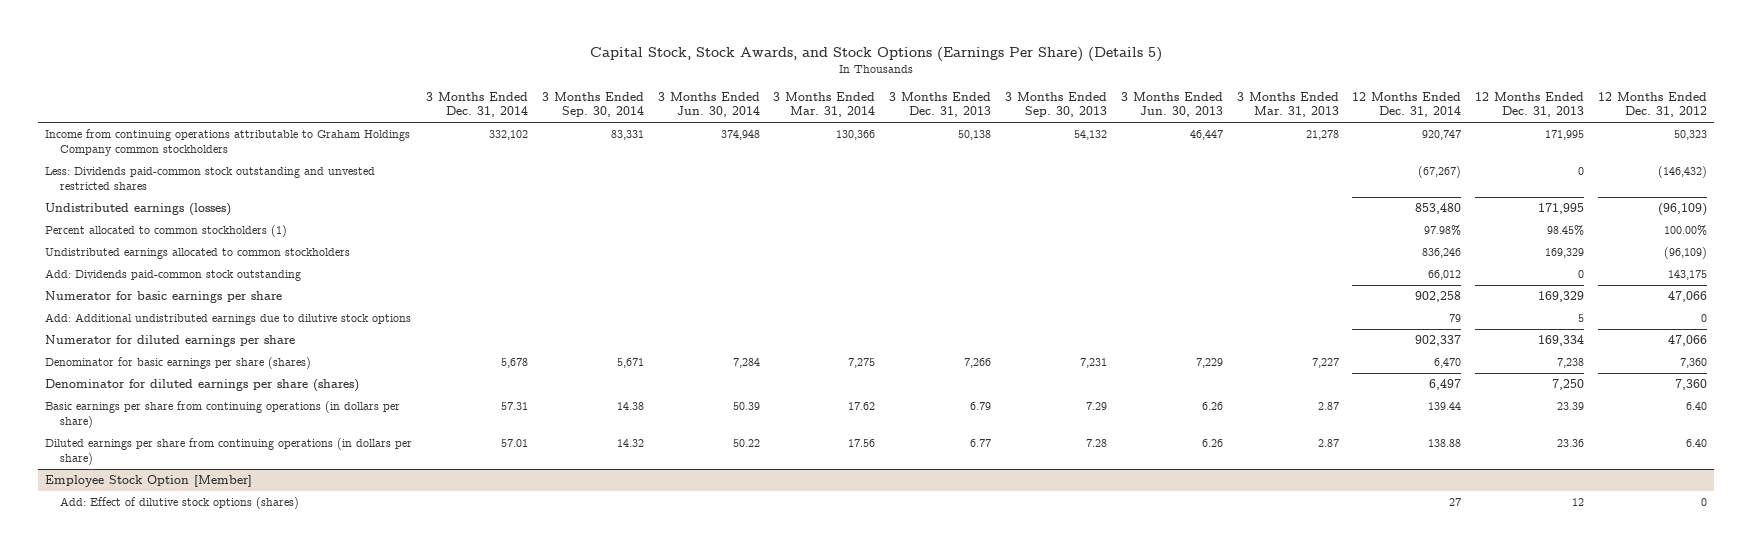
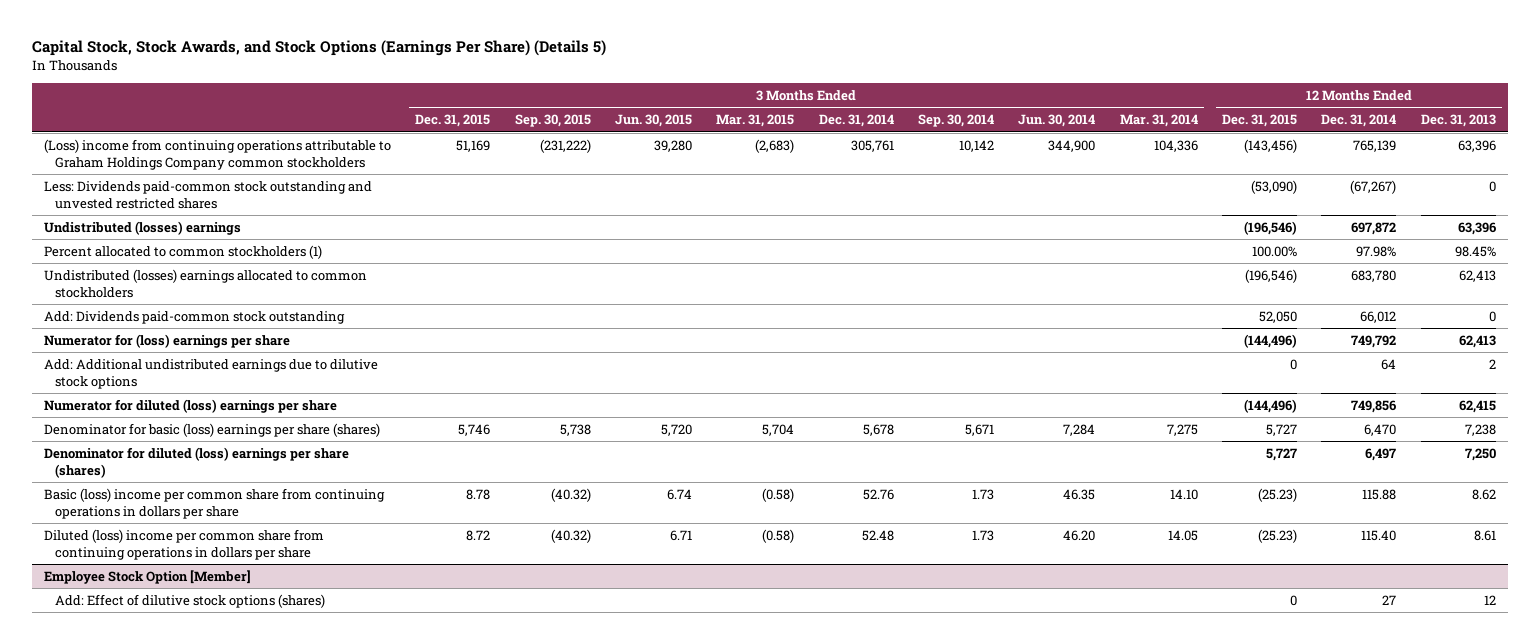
[889,91,992,118] 3 Months Ended Dec. 31, 2013 -> none
[1005,91,1108,118] 3 Months Ended Sep. 30, 2013 -> none
[1120,91,1223,118] 3 Months Ended Jun. 30, 2013 -> none
[1236,91,1339,118] 3 Months Ended Mar. 31, 2013 -> none
[1598,91,1708,118] 12 Months Ended Dec. 31, 2012 -> none
none -> [415,114,491,128] Dec. 31, 2015
none -> [514,114,591,128] Sep. 30, 2015
none -> [614,114,692,128] Jun. 30, 2015
none -> [716,114,795,128] Mar. 31, 2015
none -> [1221,114,1297,128] Dec. 31, 2015
[45,129,411,156] Income from continuing operations attributable to Graham Holdings Company common stockholders -> [43,138,391,170] (Loss) income from continuing operations attributable to Graham Holdings Company common stockholders
[489,130,529,141] 332,102 -> [850,139,894,152] 305,761
[610,130,644,141] 83,331 -> [958,139,994,152] 10,142
[720,130,760,141] 374,948 -> [1048,139,1096,152] 344,900
[836,130,876,141] 130,366 -> [1153,139,1198,152] 104,336
[1422,130,1462,141] 920,747 -> [1353,139,1397,152] 765,139
[1545,130,1585,141] 171,995 -> [1457,139,1496,152] 63,396
[45,203,232,217] Undistributed earnings (losses) -> [43,220,241,235] Undistributed (losses) earnings
[1415,203,1462,215] 853,480 -> [1351,221,1397,235] 697,872
[1538,203,1585,215] 171,995 -> [1457,221,1496,235] 63,396
[45,248,351,260] Undistributed earnings allocated to common stockholders -> [43,268,367,298] Undistributed (losses) earnings allocated to common stockholders
[1422,248,1462,259] 836,246 -> [1351,269,1397,282] 683,780
[1545,248,1585,259] 169,329 -> [1458,269,1496,282] 62,413
[45,291,283,304] Numerator for basic earnings per share -> [43,333,290,348] Numerator for (loss) earnings per share
[1415,291,1462,303] 902,258 -> [1351,334,1397,348] 749,792
[1538,291,1585,303] 169,329 -> [1458,334,1496,348] 62,413
[1449,314,1462,323] 79 -> [1381,358,1397,370] 64
[1578,314,1585,323] 5 -> [1488,358,1496,369] 2
[45,335,296,348] Numerator for diluted earnings per share -> [43,398,337,413] Numerator for diluted (loss) earnings per share
[1415,335,1462,347] 902,337 -> [1351,399,1397,413] 749,856
[1538,335,1585,347] 169,334 -> [1458,399,1496,413] 62,415
[45,357,312,370] Denominator for basic earnings per share (shares) -> [43,422,380,437] Denominator for basic (loss) earnings per share (shares)
[45,379,360,393] Denominator for diluted earnings per share (shares) -> [43,446,349,478] Denominator for diluted (loss) earnings per share (shares)
[45,401,401,428] Basic earnings per share from continuing operations (in dollars per share) -> [43,487,385,519] Basic (loss) income per common share from continuing operations in dollars per share
[501,402,529,411] 57.31 -> [862,488,894,500] 52.76
[616,402,644,411] 14.38 -> [971,488,994,500] 1.73
[732,402,760,411] 50.39 -> [1063,488,1096,500] 46.35
[848,402,876,411] 17.62 -> [1169,488,1198,500] 14.10
[1428,402,1462,411] 139.44 -> [1362,488,1397,500] 115.88
[1557,402,1585,411] 23.39 -> [1471,488,1496,500] 8.62
[45,438,413,465] Diluted earnings per share from continuing operations (in dollars per share) -> [43,528,324,560] Diluted (loss) income per common share from continuing operations in dollars per share
[501,439,529,448] 57.01 -> [861,529,894,541] 52.48
[616,439,644,448] 14.32 -> [971,529,994,541] 1.73
[732,439,760,448] 50.22 -> [1063,529,1096,541] 46.20
[848,439,876,448] 17.56 -> [1167,529,1198,541] 14.05
[1428,439,1462,448] 138.88 -> [1361,529,1397,541] 115.40
[1557,439,1585,448] 23.36 -> [1473,529,1496,541] 8.61

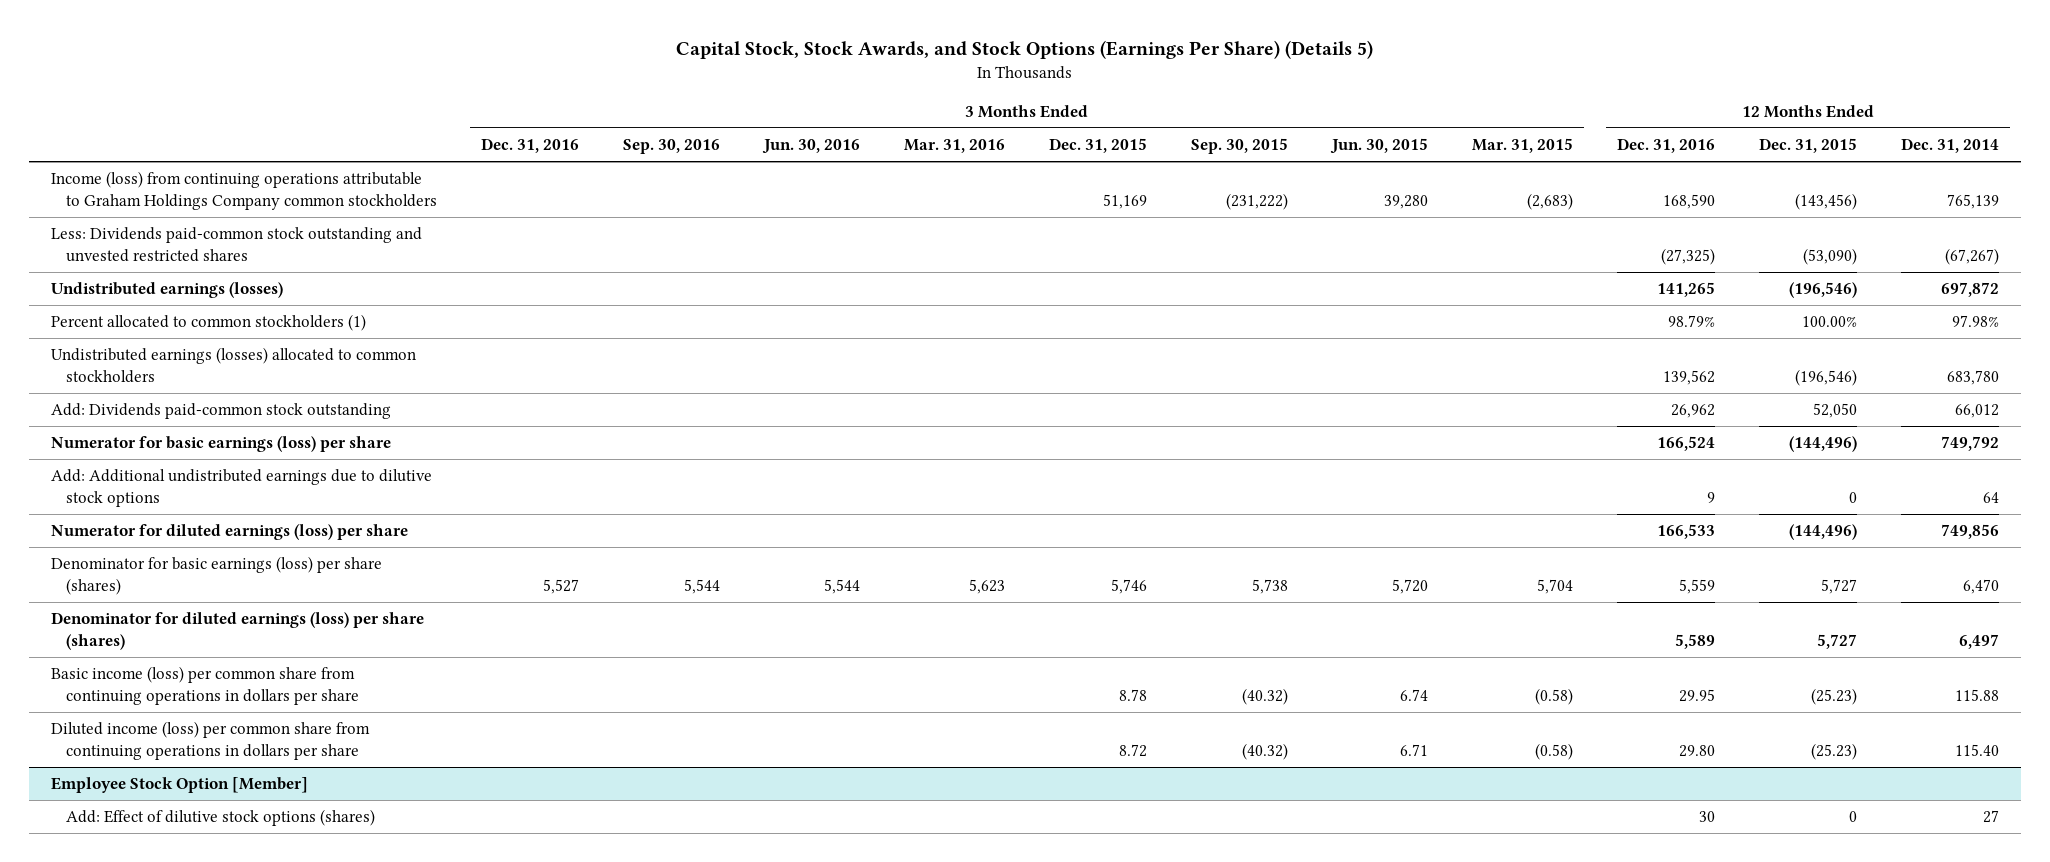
[818,114,894,128] Dec. 31, 2014 -> none
[917,114,994,128] Sep. 30, 2014 -> none
[1018,114,1096,128] Jun. 30, 2014 -> none
[1119,114,1198,128] Mar. 31, 2014 -> none
[1420,114,1496,128] Dec. 31, 2013 -> none
none -> [480,137,579,153] Dec. 31, 2016
none -> [622,138,720,154] Sep. 30, 2016
none -> [761,138,860,154] Jun. 30, 2016
none -> [903,138,1005,153] Mar. 31, 2016
none -> [1616,137,1715,153] Dec. 31, 2016
[43,138,391,170] (Loss) income from continuing operations attributable to Graham Holdings Company common stockholders -> [50,171,437,210] Income (loss) from continuing operations attributable to Graham Holdings Company common stockholders
[43,220,241,235] Undistributed (losses) earnings -> [50,282,283,299] Undistributed earnings (losses)
[43,268,367,298] Undistributed (losses) earnings allocated to common stockholders -> [50,347,416,383] Undistributed earnings (losses) allocated to common stockholders
[43,333,290,348] Numerator for (loss) earnings per share -> [50,436,391,453] Numerator for basic earnings (loss) per share
[43,398,337,413] Numerator for diluted (loss) earnings per share -> [50,524,408,541] Numerator for diluted earnings (loss) per share
[43,422,380,437] Denominator for basic (loss) earnings per share (shares) -> [50,556,382,595] Denominator for basic earnings (loss) per share (shares)
[43,446,349,478] Denominator for diluted (loss) earnings per share (shares) -> [50,612,424,650] Denominator for diluted earnings (loss) per share (shares)
[43,487,385,519] Basic (loss) income per common share from continuing operations in dollars per share -> [50,666,359,705] Basic income (loss) per common share from continuing operations in dollars per share
[43,528,324,560] Diluted (loss) income per common share from continuing operations in dollars per share -> [50,721,370,760] Diluted income (loss) per common share from continuing operations in dollars per share

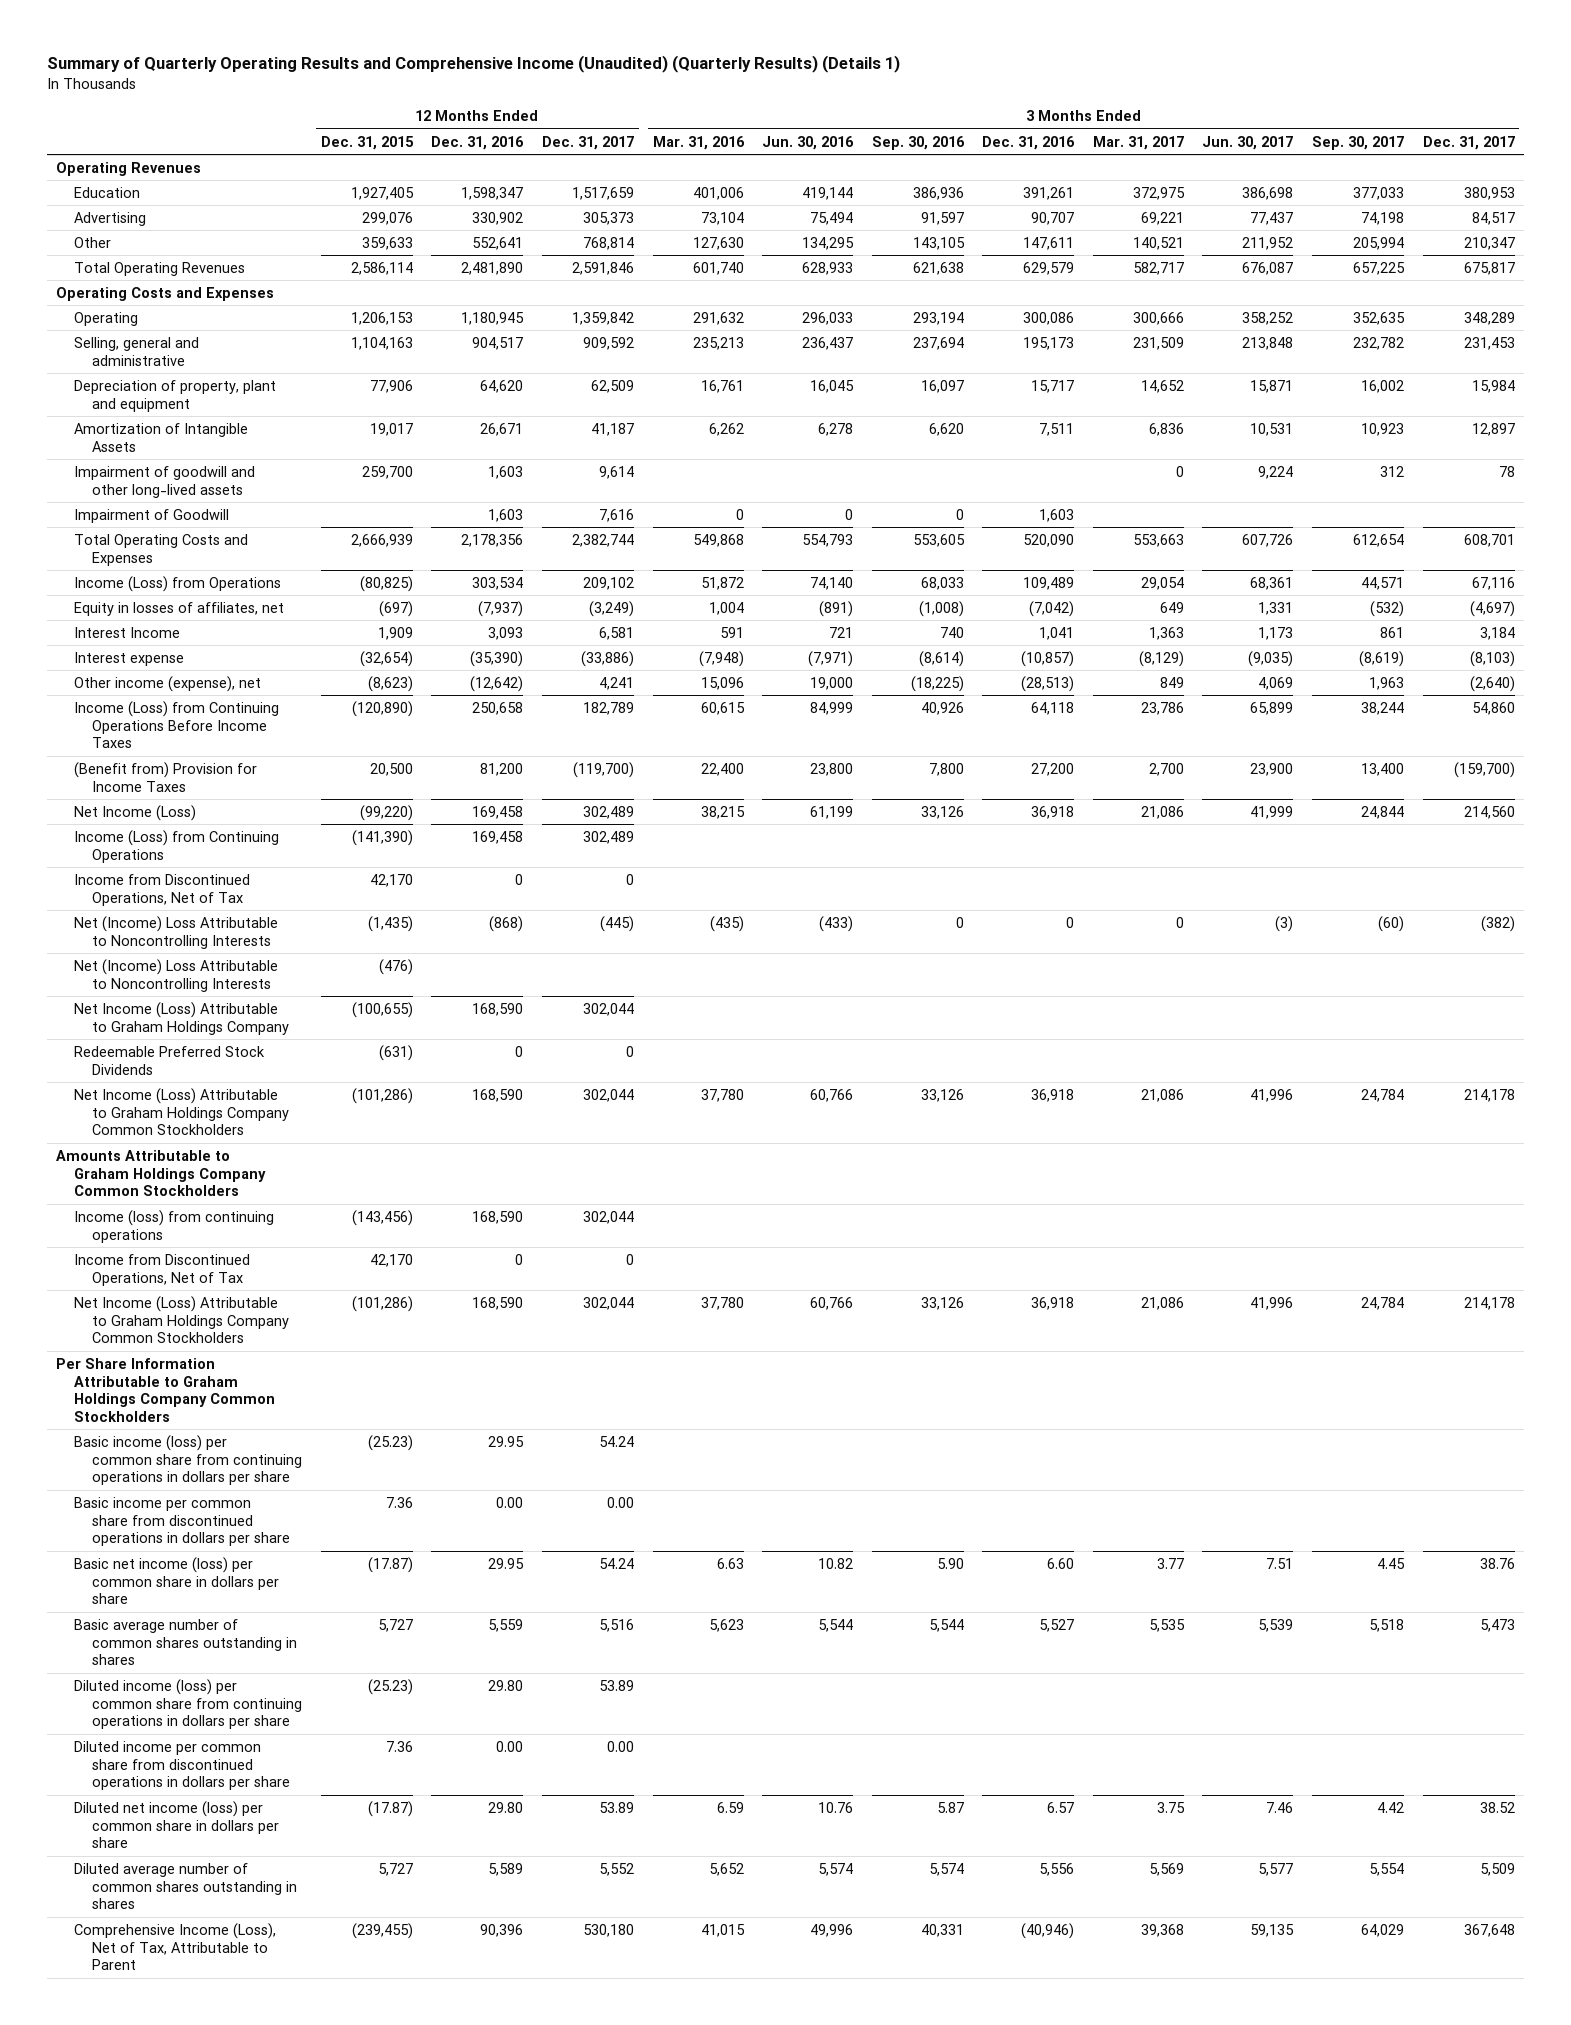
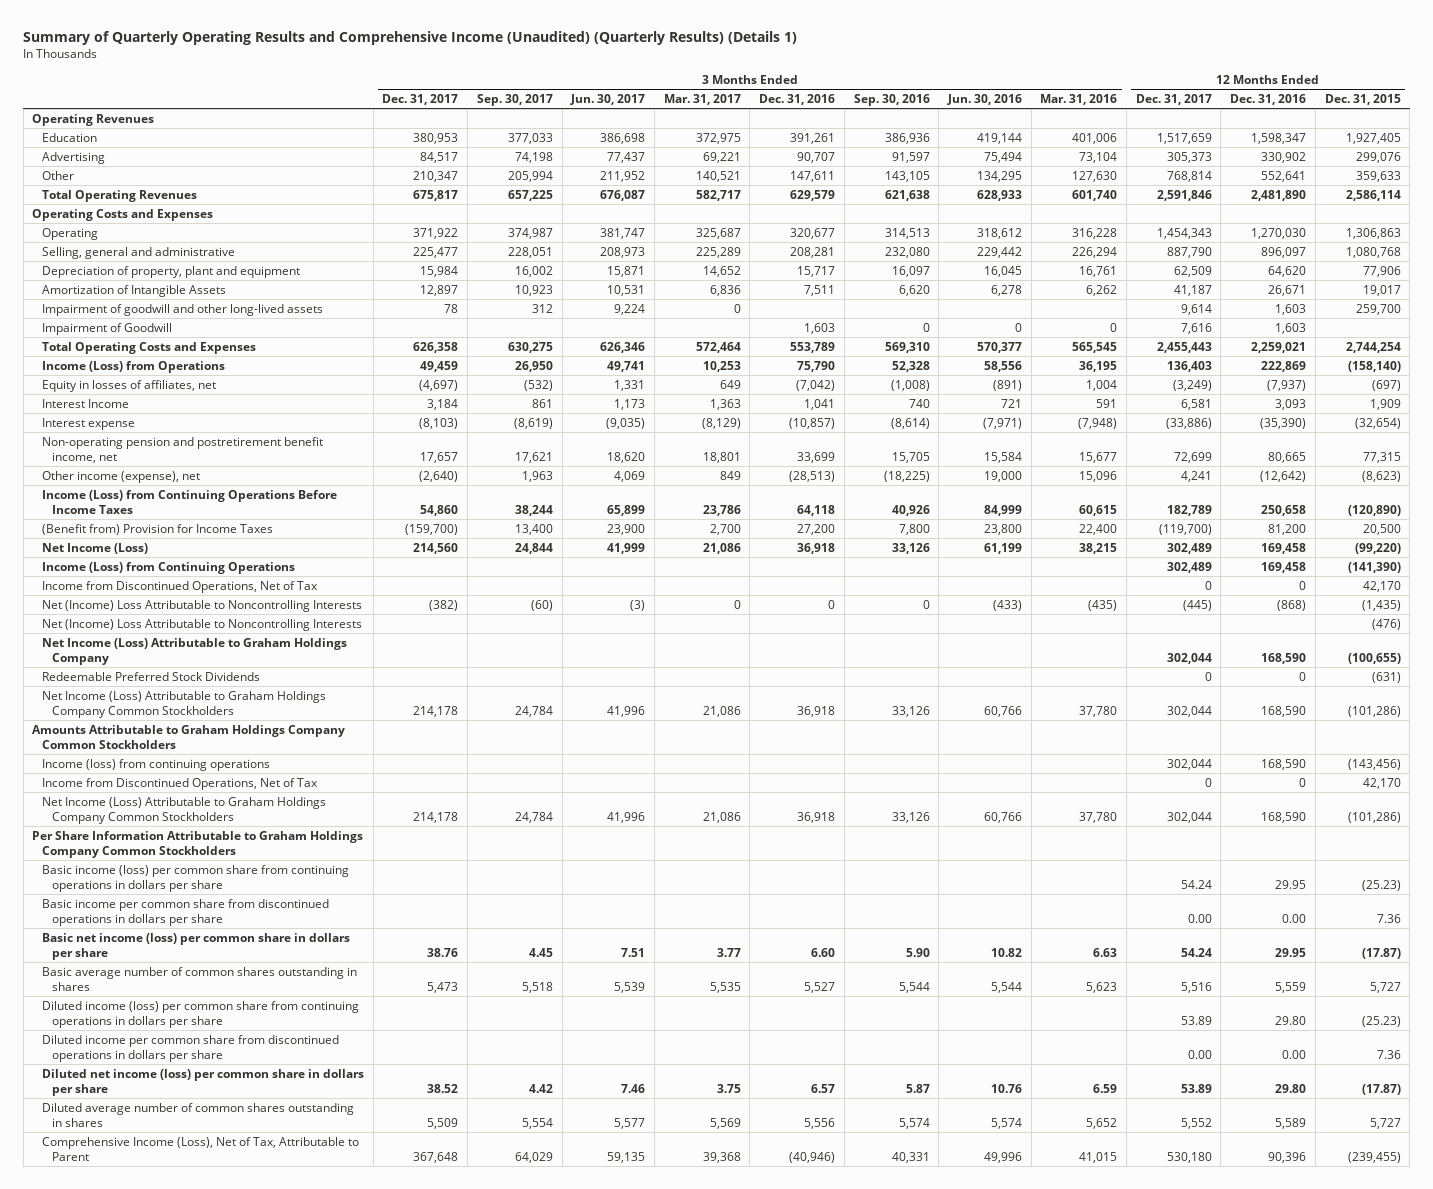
[350,311,413,325] 1,206,153 -> [1345,227,1401,239] 1,306,863
[461,311,525,325] 1,180,945 -> [1251,227,1307,239] 1,270,030
[571,311,634,325] 1,359,842 -> [1156,227,1212,239] 1,454,343
[692,311,744,325] 291,632 -> [1072,227,1118,239] 316,228
[802,311,854,325] 296,033 -> [976,227,1022,239] 318,612
[912,311,964,325] 293,194 -> [884,227,930,239] 314,513
[1023,311,1075,325] 300,086 -> [790,227,836,239] 320,677
[1132,311,1184,325] 300,666 -> [695,227,741,239] 325,687
[1242,311,1294,325] 358,252 -> [600,227,646,239] 381,747
[1353,311,1406,325] 352,635 -> [507,227,553,239] 374,987
[1463,311,1515,325] 348,289 -> [413,227,459,239] 371,922
[350,336,413,350] 1,104,163 -> [1345,246,1401,258] 1,080,768
[472,336,524,350] 904,517 -> [1261,246,1307,258] 896,097
[582,336,634,350] 909,592 -> [1166,246,1212,258] 887,790
[692,336,744,350] 235,213 -> [1072,246,1118,258] 226,294
[802,336,854,350] 236,437 -> [976,246,1022,258] 229,442
[912,336,964,350] 237,694 -> [884,246,930,258] 232,080
[1023,336,1075,350] 195,173 -> [790,246,836,258] 208,281
[1132,336,1184,350] 231,509 -> [695,246,741,258] 225,289
[1242,336,1294,350] 213,848 -> [600,246,646,258] 208,973
[1353,336,1405,350] 232,782 -> [507,246,553,258] 228,051
[1463,336,1515,350] 231,453 -> [413,246,459,258] 225,477
[350,533,413,547] 2,666,939 -> [1345,341,1401,353] 2,744,254
[461,533,524,547] 2,178,356 -> [1251,341,1307,353] 2,259,021
[571,533,634,547] 2,382,744 -> [1156,341,1212,353] 2,455,443
[692,533,744,547] 549,868 -> [1072,341,1118,353] 565,545
[802,533,854,547] 554,793 -> [976,341,1022,353] 570,377
[912,533,965,547] 553,605 -> [884,341,930,353] 569,310
[1023,533,1075,547] 520,090 -> [790,341,836,353] 553,789
[1132,533,1184,547] 553,663 -> [695,341,741,353] 572,464
[1242,533,1294,547] 607,726 -> [600,341,646,353] 626,346
[1353,533,1405,547] 612,654 -> [507,341,553,353] 630,275
[1463,533,1515,547] 608,701 -> [413,341,459,353] 626,358
[359,575,413,592] (80,825) -> [1347,360,1401,372] (158,140)
[472,576,524,590] 303,534 -> [1261,360,1307,372] 222,869
[582,576,634,590] 209,102 -> [1166,360,1212,372] 136,403
[700,576,744,590] 51,872 -> [1079,360,1118,372] 36,195
[810,576,854,590] 74,140 -> [983,360,1022,372] 58,556
[920,576,964,590] 68,033 -> [891,360,930,372] 52,328
[1023,576,1075,590] 109,489 -> [797,360,836,372] 75,790
[1140,576,1184,590] 29,054 -> [702,360,741,372] 10,253
[1250,576,1294,590] 68,361 -> [607,360,646,372] 49,741
[1361,576,1405,590] 44,571 -> [514,360,553,372] 26,950
[1471,576,1515,590] 67,116 -> [420,360,459,372] 49,459
none -> [42,436,324,463] Non-operating pension and postretirement benefit income, net

